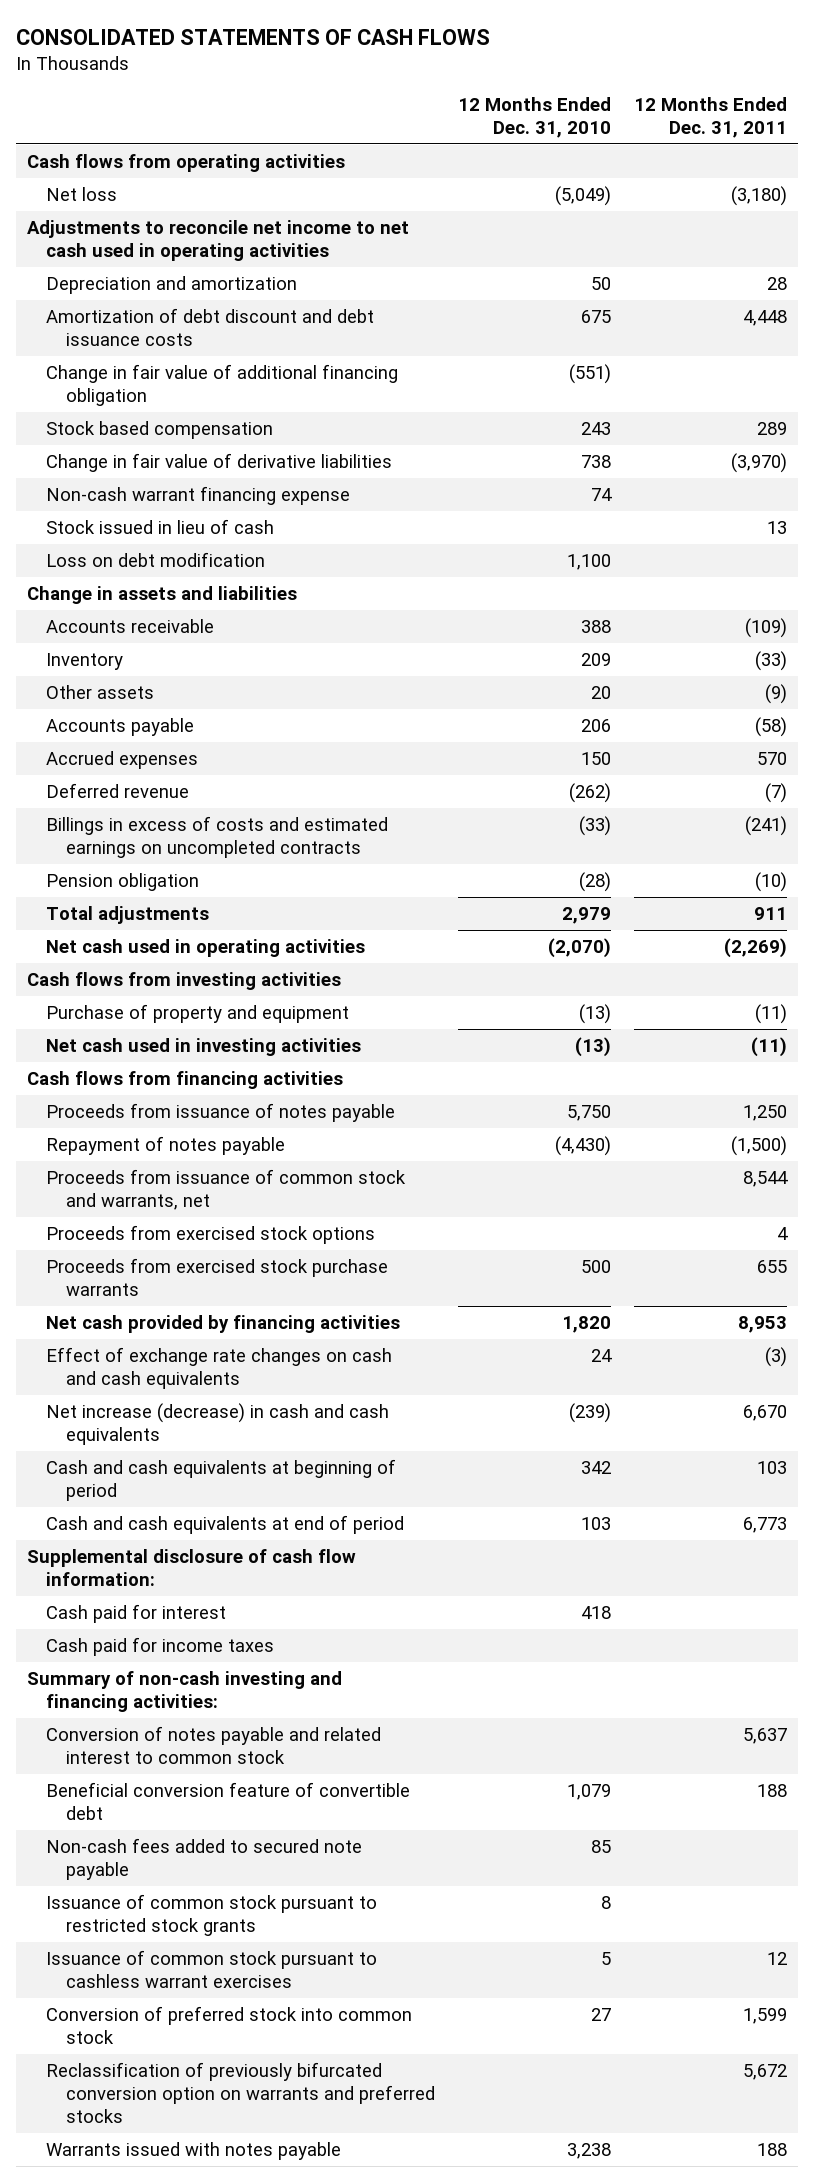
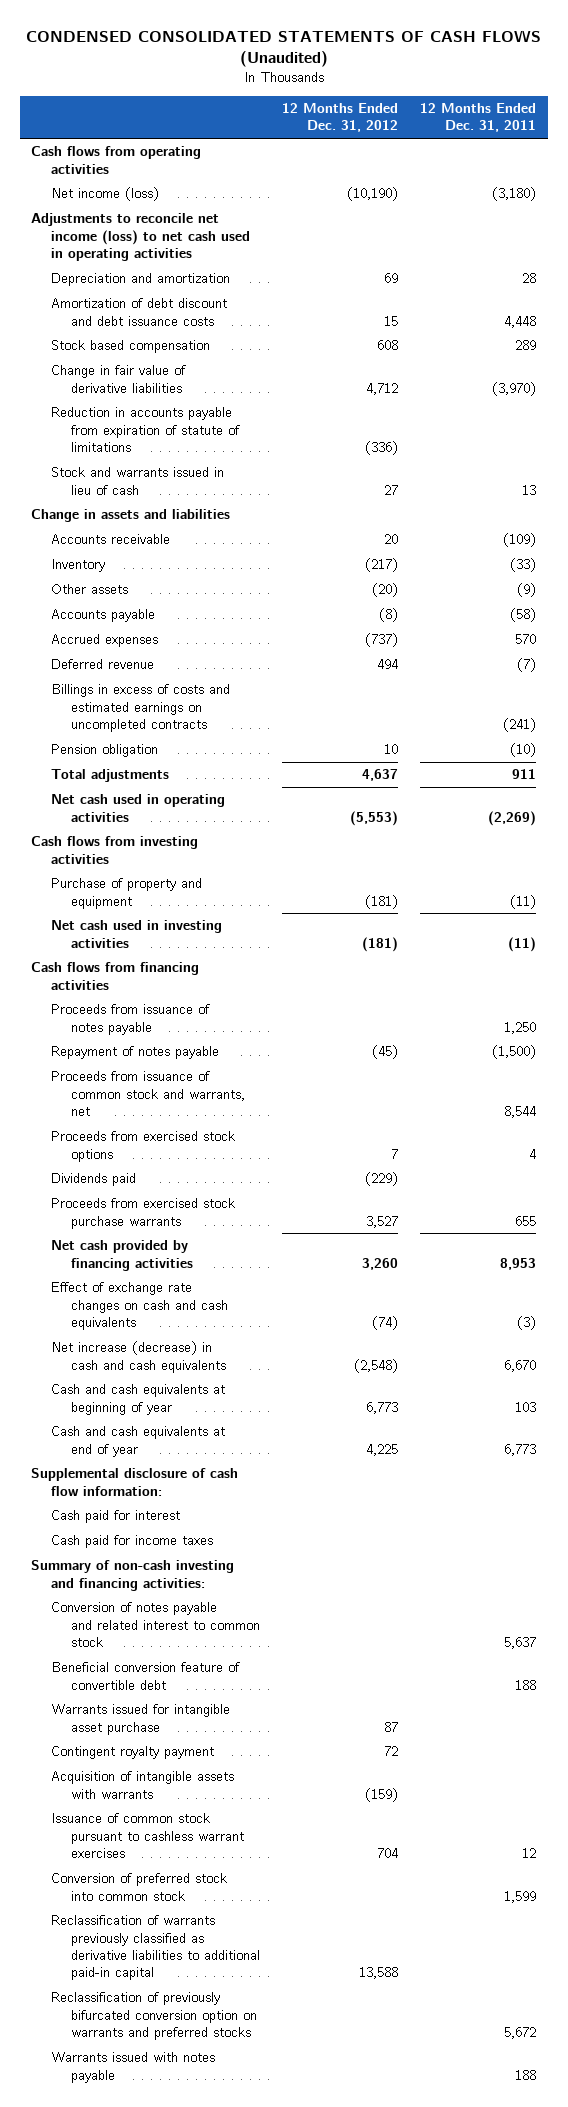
[15,28,490,45] CONSOLIDATED STATEMENTS OF CASH FLOWS -> [25,29,541,68] CONDENSED CONSOLIDATED STATEMENTS OF CASH FLOWS (Unaudited)
[457,97,611,138] 12 Months Ended Dec. 31, 2010 -> none
none -> [282,103,399,133] 12 Months Ended Dec. 31, 2012
[46,187,118,202] Net loss -> [50,187,159,202] Net income (loss)
[27,220,410,261] Adjustments to reconcile net income to net cash used in operating activities -> [31,213,250,261] Adjustments to reconcile net income (loss) to net cash used in operating activities
[46,364,399,406] Change in fair value of additional financing obligation -> none
[46,486,351,506] Non-cash warrant financing expense -> none
[46,552,266,568] Loss on debt modification -> none
none -> [50,407,240,452] Reduction in accounts payable from expiration of statute of limitations
[46,519,275,535] Stock issued in lieu of cash -> [50,467,224,495] Stock and warrants issued in lieu of cash
none -> [50,1173,136,1187] Dividends paid
[46,1459,397,1501] Cash and cash equivalents at beginning of period -> [50,1384,225,1415] Cash and cash equivalents at beginning of year
[46,1515,405,1535] Cash and cash equivalents at end of period -> [50,1426,225,1457] Cash and cash equivalents at end of year
[46,1838,363,1880] Non-cash fees added to secured note payable -> none
[46,1894,378,1936] Issuance of common stock pursuant to restricted stock grants -> none
none -> [50,1704,230,1735] Warrants issued for intangible asset purchase
none -> [50,1746,214,1760] Contingent royalty payment
none -> [50,1771,234,1799] Acquisition of intangible assets with warrants
none -> [50,1915,260,1980] Reclassification of warrants previously classified as derivative liabilities to additional paid-in capital

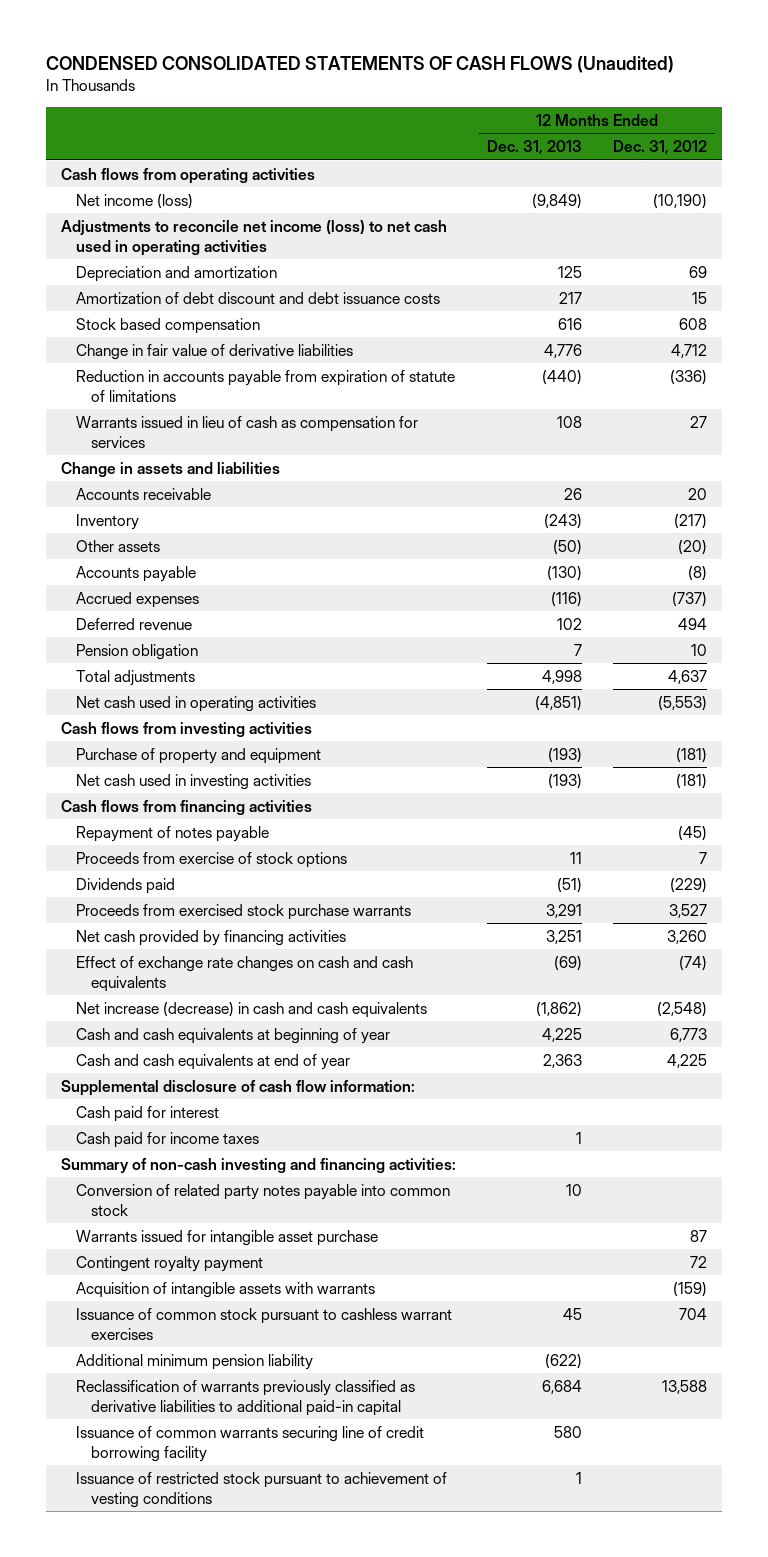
[420,103,537,133] 12 Months Ended Dec. 31, 2011 -> none
none -> [487,140,583,156] Dec. 31, 2013
[50,467,224,495] Stock and warrants issued in lieu of cash -> [76,415,419,449] Warrants issued in lieu of cash as compensation for services
[50,684,230,732] Billings in excess of costs and estimated earnings on uncompleted contracts -> none
[50,1004,210,1035] Proceeds from issuance of notes payable -> none
[50,1071,245,1116] Proceeds from issuance of common stock and warrants, net -> none
[50,1131,235,1162] Proceeds from exercised stock options -> [76,851,348,868] Proceeds from exercise of stock options
[50,1662,240,1690] Beneficial conversion feature of convertible debt -> none
[50,1602,260,1647] Conversion of notes payable and related interest to common stock -> [76,1183,451,1217] Conversion of related party notes payable into common stock
[50,1873,227,1901] Conversion of preferred stock into common stock -> none
none -> [76,1353,314,1370] Additional minimum pension liability
[50,1992,257,2040] Reclassification of previously bifurcated conversion option on warrants and preferred stocks -> none
[50,2052,215,2083] Warrants issued with notes payable -> none
none -> [76,1425,425,1463] Issuance of common warrants securing line of credit borrowing facility
none -> [76,1471,448,1509] Issuance of restricted stock pursuant to achievement of vesting conditions

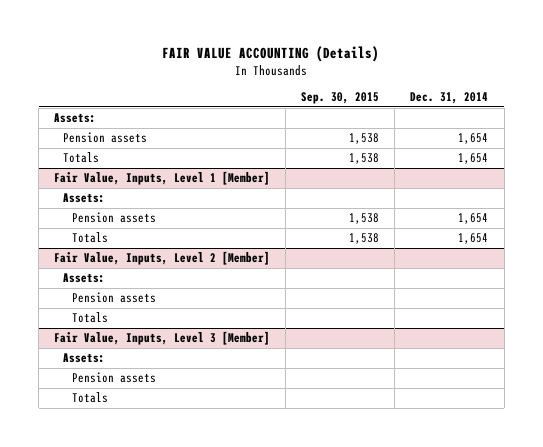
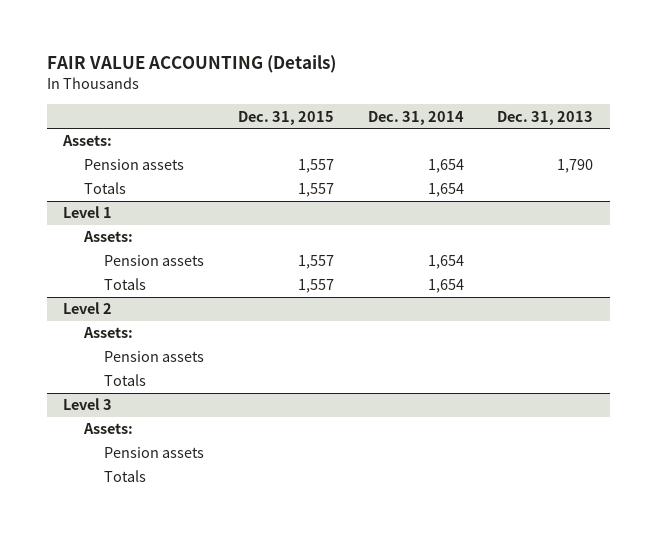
[301,92,380,105] Sep. 30, 2015 -> none
none -> [237,110,334,125] Dec. 31, 2015
none -> [497,110,594,125] Dec. 31, 2013
[54,171,271,186] Fair Value, Inputs, Level 1 [Member] -> [63,206,113,219] Level 1
[54,251,271,266] Fair Value, Inputs, Level 2 [Member] -> [63,302,113,315] Level 2
[54,331,271,346] Fair Value, Inputs, Level 3 [Member] -> [63,398,113,411] Level 3

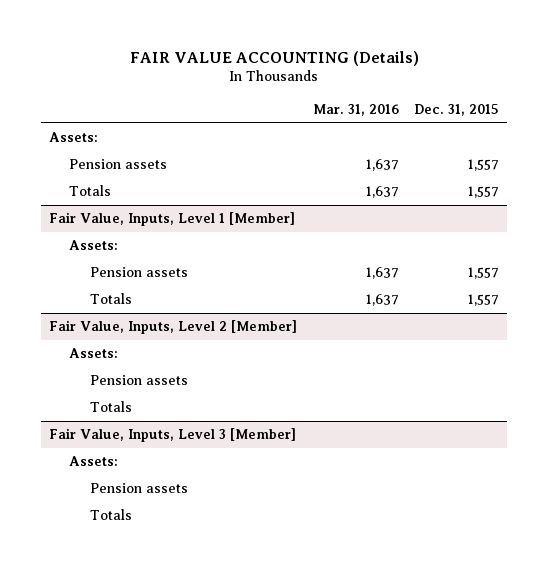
[367,110,464,125] Dec. 31, 2014 -> none
[497,110,594,125] Dec. 31, 2013 -> none
none -> [312,103,399,116] Mar. 31, 2016
[63,206,113,219] Level 1 -> [48,212,295,227] Fair Value, Inputs, Level 1 [Member]
[63,302,113,315] Level 2 -> [48,320,297,335] Fair Value, Inputs, Level 2 [Member]
[63,398,113,411] Level 3 -> [48,428,296,443] Fair Value, Inputs, Level 3 [Member]

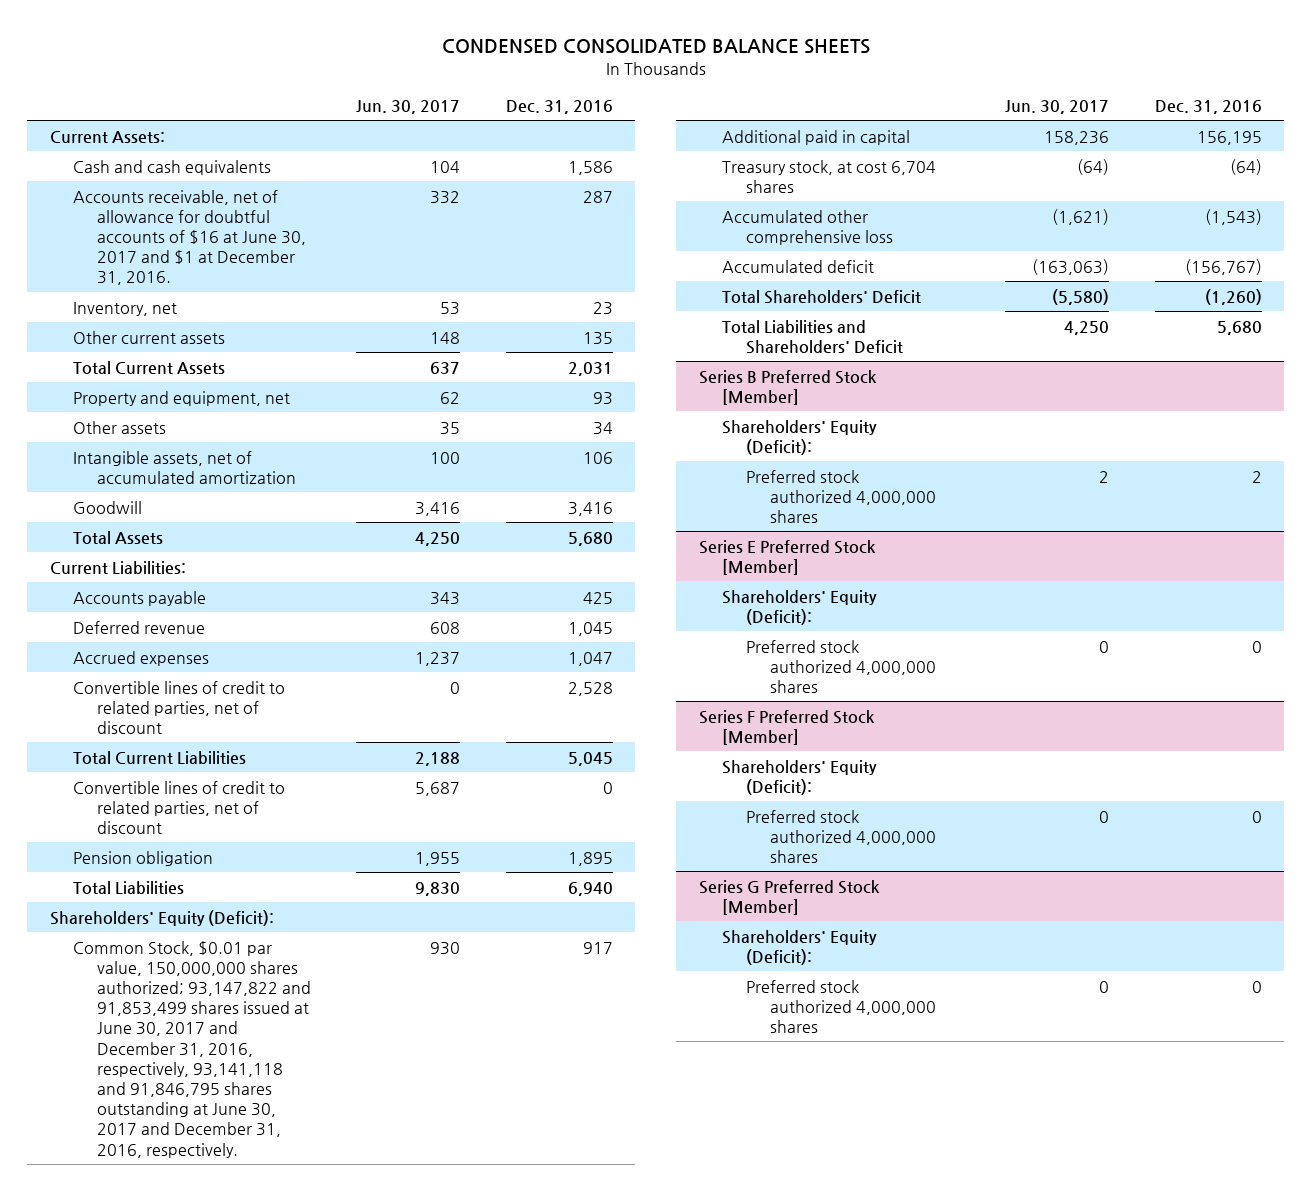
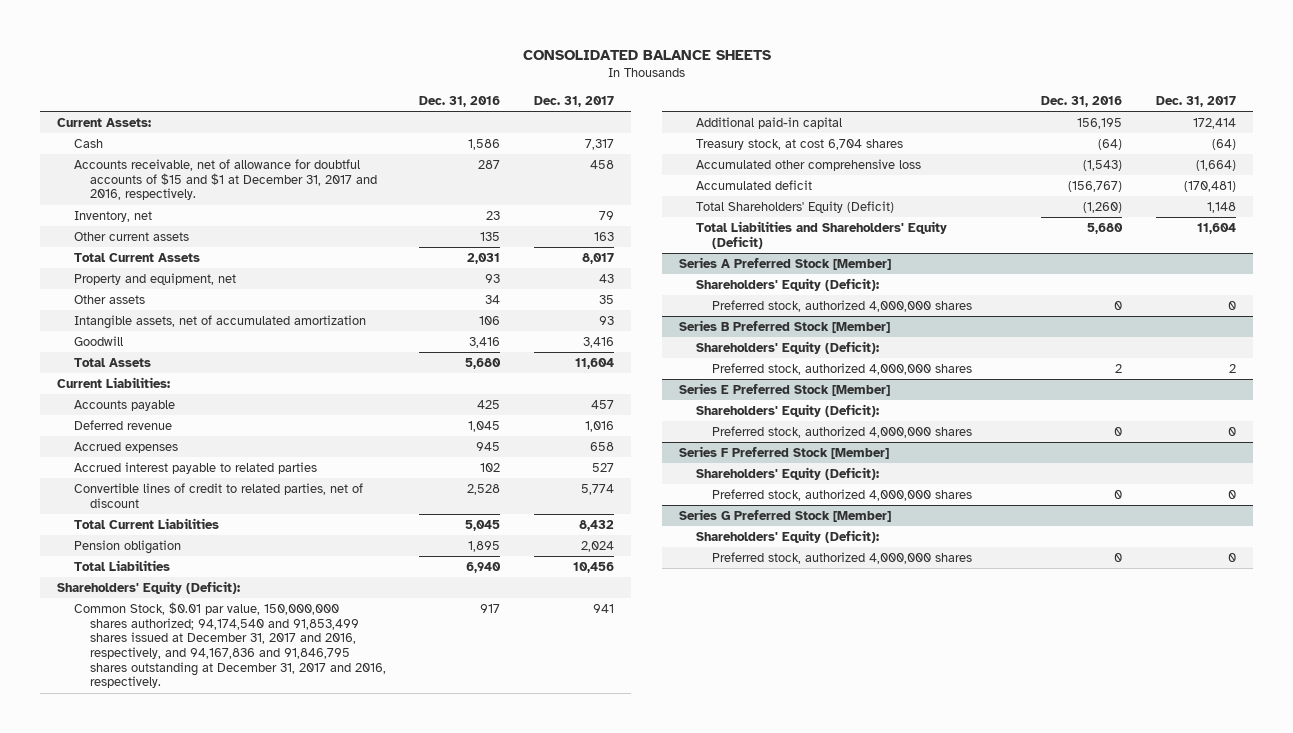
[441,39,870,55] CONDENSED CONSOLIDATED BALANCE SHEETS -> [522,49,771,60] CONSOLIDATED BALANCE SHEETS
[356,99,461,114] Jun. 30, 2017 -> none
none -> [534,95,615,107] Dec. 31, 2017
[73,159,272,175] Cash and cash equivalents -> [73,139,103,149] Cash
[73,189,307,286] Accounts receivable, net of allowance for doubtful accounts of $16 at June 30, 2017 and $1 at December 31, 2016. -> [73,159,377,201] Accounts receivable, net of allowance for doubtful accounts of $15 and $1 at December 31, 2017 and 2016, respectively.
[567,651,613,666] 1,047 -> [476,442,501,452] 945
none -> [73,462,317,475] Accrued interest payable to related parties
[73,780,286,834] Convertible lines of credit to related parties, net of discount -> none
[73,940,312,1158] Common Stock, $0.01 par value, 150,000,000 shares authorized; 93,147,822 and 91,853,499 shares issued at June 30, 2017 and December 31, 2016, respectively, 93,141,118 and 91,846,795 shares outstanding at June 30, 2017 and December 31, 2016, respectively. -> [73,602,386,689] Common Stock, $0.01 par value, 150,000,000 shares authorized; 94,174,540 and 91,853,499 shares issued at December 31, 2017 and 2016, respectively, and 94,167,836 and 91,846,795 shares outstanding at December 31, 2017 and 2016, respectively.
[722,129,911,145] Additional paid in capital -> [695,117,842,130] Additional paid-in capital
[722,289,922,304] Total Shareholders' Deficit -> [695,201,894,214] Total Shareholders' Equity (Deficit)
[722,319,903,354] Total Liabilities and Shareholders' Deficit -> [695,221,947,249] Total Liabilities and Shareholders' Equity (Deficit)
none -> [679,257,892,271] Series A Preferred Stock [Member]
none -> [695,278,879,292] Shareholders' Equity (Deficit):
none -> [711,300,972,313] Preferred stock, authorized 4,000,000 shares
[745,469,936,523] Preferred stock authorized 4,000,000 shares -> [711,363,972,376] Preferred stock, authorized 4,000,000 shares
[745,639,936,693] Preferred stock authorized 4,000,000 shares -> [711,426,972,439] Preferred stock, authorized 4,000,000 shares
[745,809,936,863] Preferred stock authorized 4,000,000 shares -> [711,489,972,502] Preferred stock, authorized 4,000,000 shares
[745,979,936,1033] Preferred stock authorized 4,000,000 shares -> [711,552,972,565] Preferred stock, authorized 4,000,000 shares

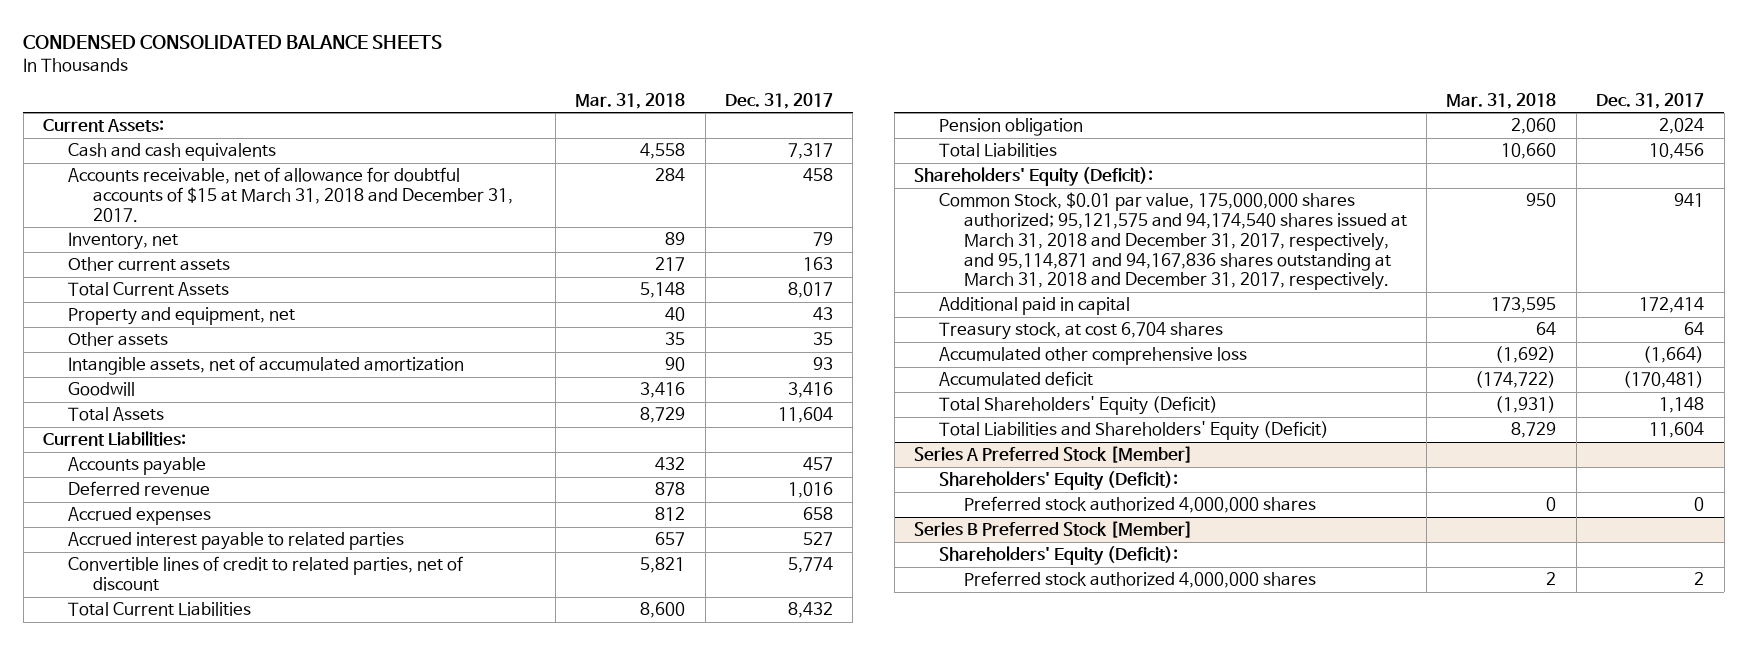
[522,49,771,60] CONSOLIDATED BALANCE SHEETS -> [23,34,443,49] CONDENSED CONSOLIDATED BALANCE SHEETS
[419,95,501,107] Dec. 31, 2016 -> none
none -> [575,92,686,109] Mar. 31, 2018
[73,139,103,149] Cash -> [67,143,276,162] Cash and cash equivalents
[73,159,377,201] Accounts receivable, net of allowance for doubtful accounts of $15 and $1 at December 31, 2017 and 2016, respectively. -> [67,167,513,222] Accounts receivable, net of allowance for doubtful accounts of $15 at March 31, 2018 and December 31, 2017.
[73,602,386,689] Common Stock, $0.01 par value, 150,000,000 shares authorized; 94,174,540 and 91,853,499 shares issued at December 31, 2017 and 2016, respectively, and 94,167,836 and 91,846,795 shares outstanding at December 31, 2017 and 2016, respectively. -> [938,192,1407,291] Common Stock, $0.01 par value, 175,000,000 shares authorized; 95,121,575 and 94,174,540 shares issued at March 31, 2018 and December 31, 2017, respectively, and 95,114,871 and 94,167,836 shares outstanding at March 31, 2018 and December 31, 2017, respectively.
[695,117,842,130] Additional paid-in capital -> [938,297,1130,316] Additional paid in capital
[1212,139,1237,151] (64) -> [1684,322,1705,336] 64
[711,300,972,313] Preferred stock, authorized 4,000,000 shares -> [963,496,1316,514] Preferred stock authorized 4,000,000 shares
[679,383,891,397] Series E Preferred Stock [Member] -> none
[695,404,879,418] Shareholders' Equity (Deficit): -> none
[711,426,972,439] Preferred stock, authorized 4,000,000 shares -> none
[679,446,890,460] Series F Preferred Stock [Member] -> none
[695,467,879,481] Shareholders' Equity (Deficit): -> none
[711,489,972,502] Preferred stock, authorized 4,000,000 shares -> none
[679,509,892,523] Series G Preferred Stock [Member] -> none
[695,530,879,544] Shareholders' Equity (Deficit): -> none
[711,552,972,565] Preferred stock, authorized 4,000,000 shares -> none
[711,363,972,376] Preferred stock, authorized 4,000,000 shares -> [963,571,1316,589] Preferred stock authorized 4,000,000 shares

